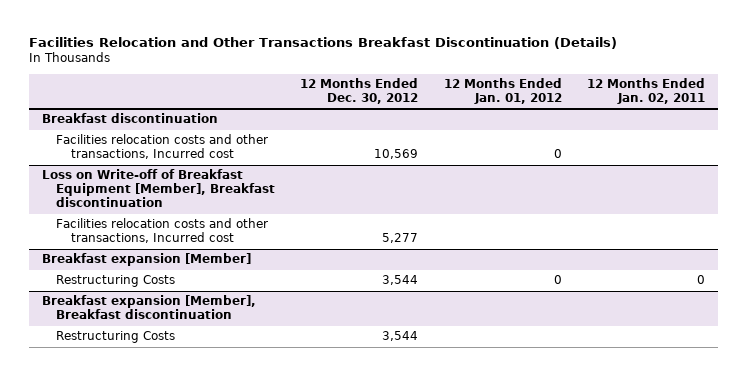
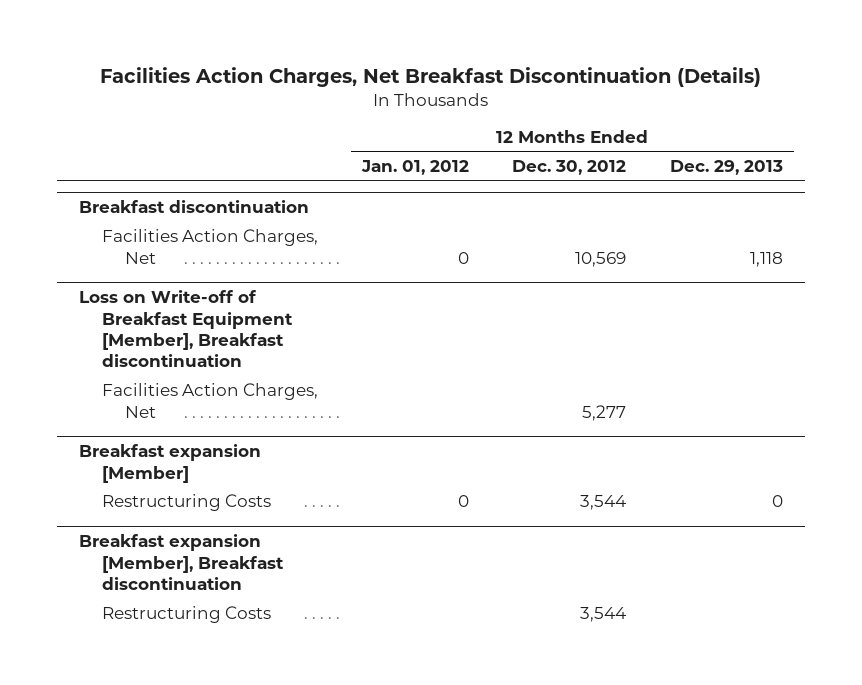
[29,36,618,49] Facilities Relocation and Other Transactions Breakfast Discontinuation (Details) -> [99,67,761,88] Facilities Action Charges, Net Breakfast Discontinuation (Details)
[586,78,705,105] 12 Months Ended Jan. 02, 2011 -> none
none -> [669,160,783,176] Dec. 29, 2013
[56,134,269,160] Facilities relocation costs and other transactions, Incurred cost -> [101,229,318,264] Facilities Action Charges, Net
[56,218,269,244] Facilities relocation costs and other transactions, Incurred cost -> [101,383,318,418] Facilities Action Charges, Net

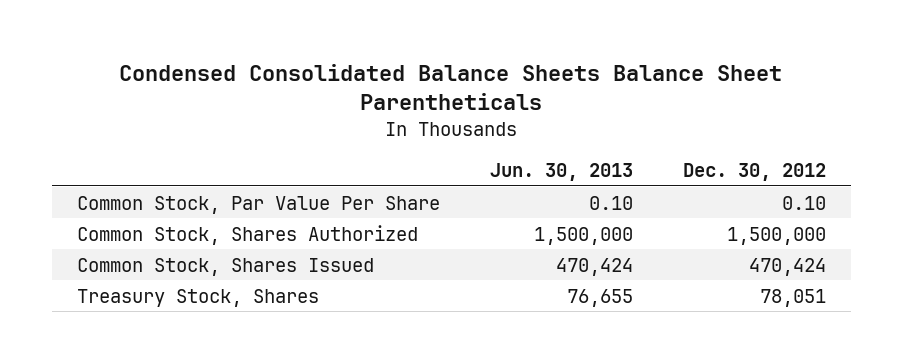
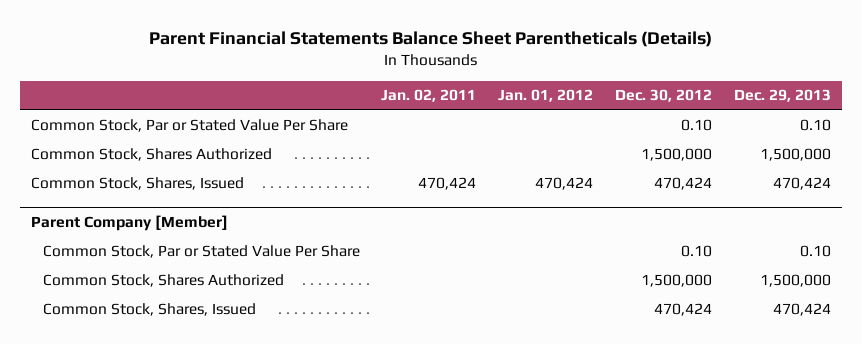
[119,63,783,111] Condensed Consolidated Balance Sheets Balance Sheet Parentheticals -> [148,31,712,48] Parent Financial Statements Balance Sheet Parentheticals (Details)
[489,162,633,181] Jun. 30, 2013 -> none
none -> [381,89,477,103] Jan. 02, 2011
none -> [498,89,594,103] Jan. 01, 2012
none -> [733,89,831,103] Dec. 29, 2013
[76,195,440,214] Common Stock, Par Value Per Share -> [30,119,348,133] Common Stock, Par or Stated Value Per Share
[76,288,319,307] Treasury Stock, Shares -> none
[76,257,374,276] Common Stock, Shares Issued -> [30,177,244,191] Common Stock, Shares, Issued
none -> [30,215,228,232] Parent Company [Member]
none -> [42,245,360,259] Common Stock, Par or Stated Value Per Share
none -> [42,274,284,288] Common Stock, Shares Authorized
none -> [42,303,256,317] Common Stock, Shares, Issued

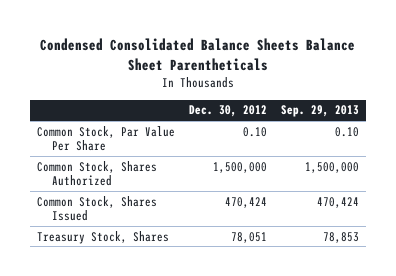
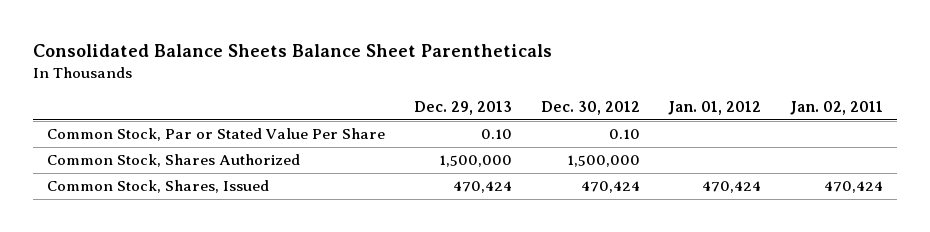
[40,38,356,71] Condensed Consolidated Balance Sheets Balance Sheet Parentheticals -> [33,44,553,58] Consolidated Balance Sheets Balance Sheet Parentheticals
[280,105,359,118] Sep. 29, 2013 -> none
none -> [414,101,513,116] Dec. 29, 2013
none -> [668,101,762,116] Jan. 01, 2012
none -> [789,101,883,116] Jan. 02, 2011
[37,125,176,152] Common Stock, Par Value Per Share -> [47,128,386,142] Common Stock, Par or Stated Value Per Share
[37,230,170,244] Treasury Stock, Shares -> none
[37,195,158,222] Common Stock, Shares Issued -> [47,180,270,194] Common Stock, Shares, Issued

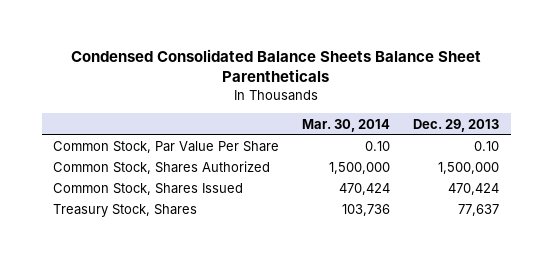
[33,44,553,58] Consolidated Balance Sheets Balance Sheet Parentheticals -> [71,49,482,83] Condensed Consolidated Balance Sheets Balance Sheet Parentheticals
[540,101,640,116] Dec. 30, 2012 -> none
[668,101,762,116] Jan. 01, 2012 -> none
[789,101,883,116] Jan. 02, 2011 -> none
none -> [302,118,391,132] Mar. 30, 2014
[47,128,386,142] Common Stock, Par or Stated Value Per Share -> [53,141,280,154] Common Stock, Par Value Per Share
[47,180,270,194] Common Stock, Shares, Issued -> [53,183,244,196] Common Stock, Shares Issued
none -> [53,204,198,218] Treasury Stock, Shares

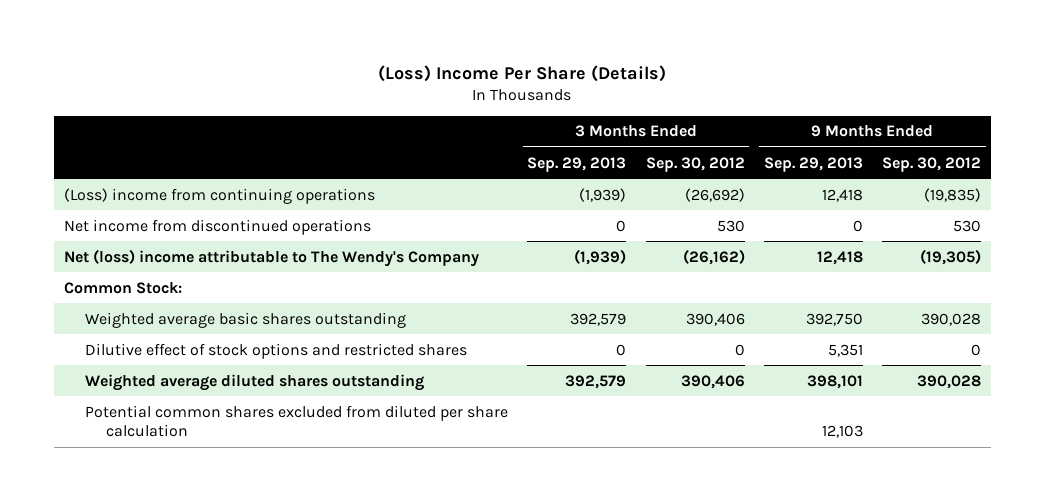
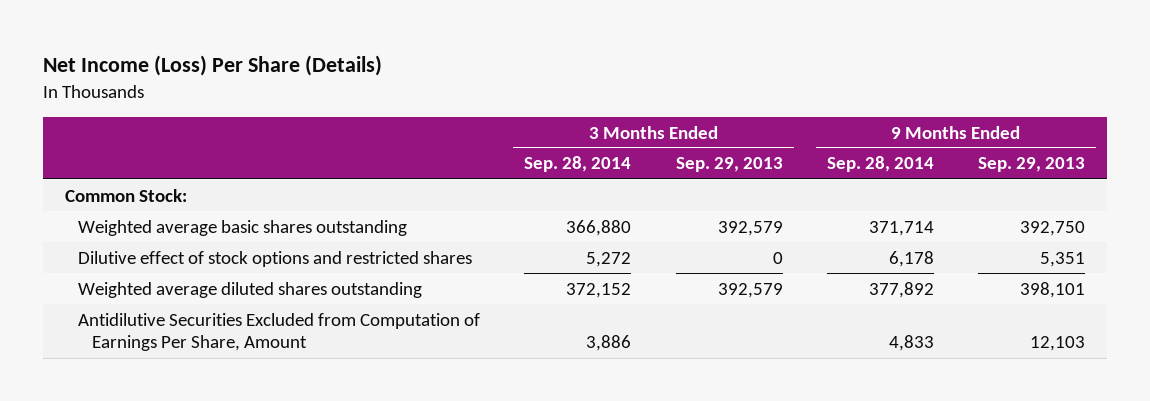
[378,64,667,82] (Loss) Income Per Share (Details) -> [42,55,382,77] Net Income (Loss) Per Share (Details)
[645,156,745,172] Sep. 30, 2012 -> none
[882,156,982,172] Sep. 30, 2012 -> none
none -> [524,156,632,173] Sep. 28, 2014
none -> [826,156,934,173] Sep. 28, 2014
[63,187,375,204] (Loss) income from continuing operations -> none
[63,218,371,235] Net income from discontinued operations -> none
[63,248,479,267] Net (loss) income attributable to The Wendy's Company -> none
[85,404,509,438] Potential common shares excluded from diluted per share calculation -> [78,312,481,352] Antidilutive Securities Excluded from Computation of Earnings Per Share, Amount

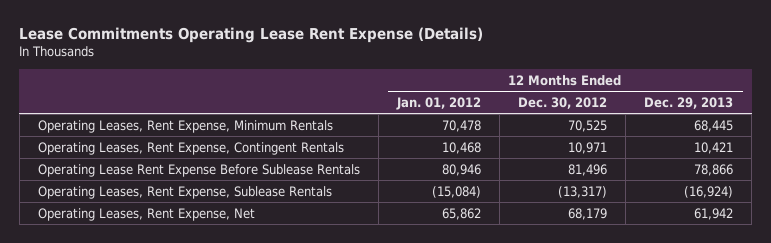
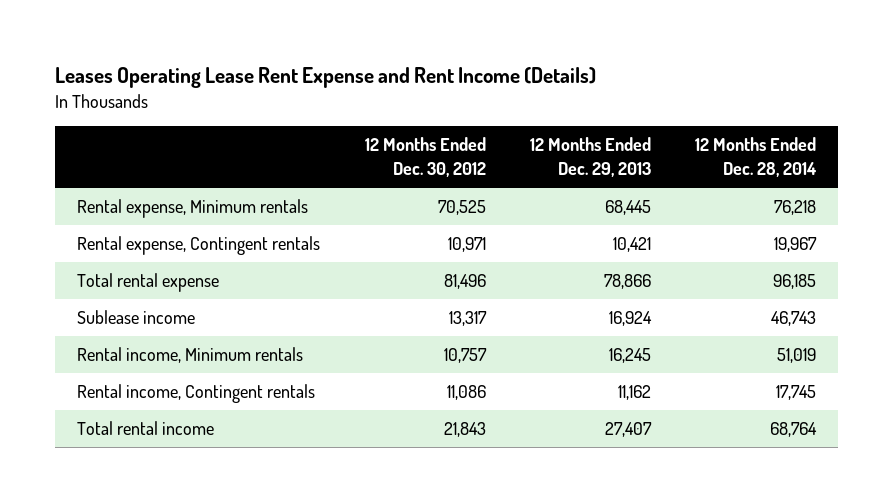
[19,27,484,44] Lease Commitments Operating Lease Rent Expense (Details) -> [55,67,597,89] Leases Operating Lease Rent Expense and Rent Income (Details)
[395,97,481,111] Jan. 01, 2012 -> none
none -> [695,137,818,178] 12 Months Ended Dec. 28, 2014
[37,185,332,199] Operating Leases, Rent Expense, Sublease Rentals -> none
[37,207,255,221] Operating Leases, Rent Expense, Net -> none
[37,119,333,133] Operating Leases, Rent Expense, Minimum Rentals -> [77,199,309,219] Rental expense, Minimum rentals
[37,141,344,155] Operating Leases, Rent Expense, Contingent Rentals -> [77,236,321,256] Rental expense, Contingent rentals
[37,163,360,177] Operating Lease Rent Expense Before Sublease Rentals -> [77,273,220,293] Total rental expense
none -> [77,310,196,325] Sublease income
none -> [77,347,304,364] Rental income, Minimum rentals
none -> [77,384,316,404] Rental income, Contingent rentals
none -> [77,421,215,436] Total rental income

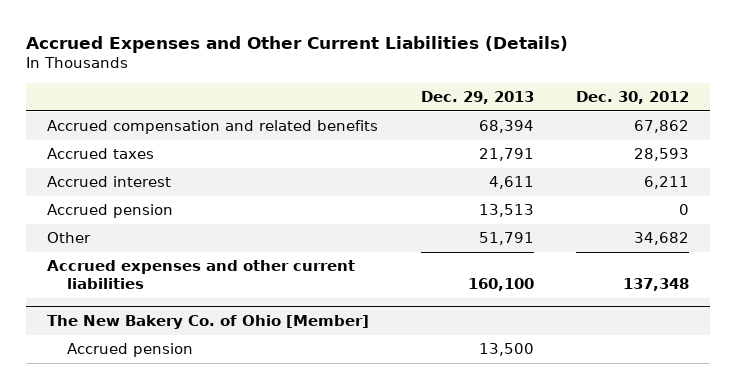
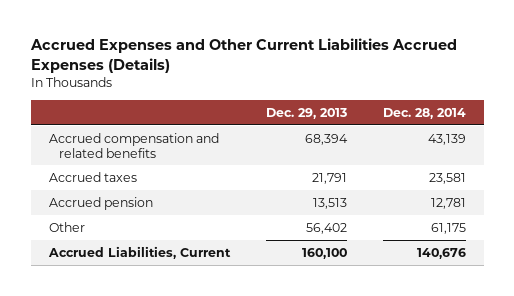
[26,35,569,53] Accrued Expenses and Other Current Liabilities (Details) -> [29,38,457,74] Accrued Expenses and Other Current Liabilities Accrued Expenses (Details)
[575,91,689,105] Dec. 30, 2012 -> none
none -> [382,107,466,119] Dec. 28, 2014
[47,176,172,188] Accrued interest -> none
[47,315,370,330] The New Bakery Co. of Ohio [Member] -> none
[66,343,193,358] Accrued pension -> none
[478,232,534,246] 51,791 -> [305,222,347,234] 56,402
[47,260,356,290] Accrued expenses and other current liabilities -> [47,245,231,259] Accrued Liabilities, Current

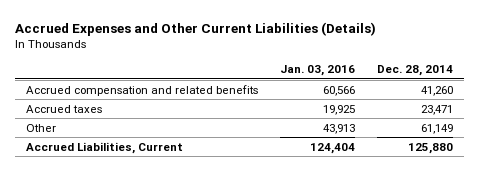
[29,38,457,74] Accrued Expenses and Other Current Liabilities Accrued Expenses (Details) -> [14,21,376,36] Accrued Expenses and Other Current Liabilities (Details)
[265,107,347,119] Dec. 29, 2013 -> none
none -> [279,65,355,77] Jan. 03, 2016
[48,196,153,210] Accrued pension -> none
[427,133,466,145] 43,139 -> [420,85,453,96] 41,260
[428,172,466,184] 23,581 -> [420,104,453,115] 23,471
[430,222,466,234] 61,175 -> [420,123,453,134] 61,149
[416,247,466,259] 140,676 -> [407,142,453,154] 125,880

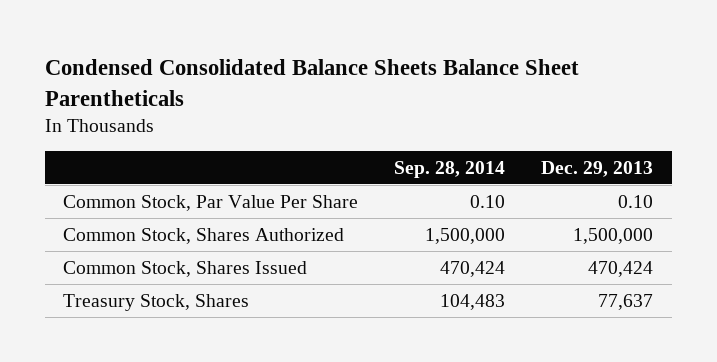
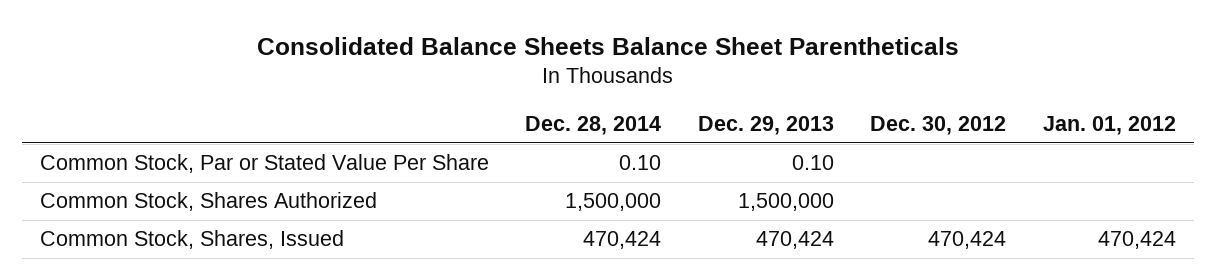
[45,59,580,106] Condensed Consolidated Balance Sheets Balance Sheet Parentheticals -> [256,36,959,55] Consolidated Balance Sheets Balance Sheet Parentheticals
[394,160,506,178] Sep. 28, 2014 -> none
none -> [525,116,662,136] Dec. 28, 2014
none -> [870,116,1007,136] Dec. 30, 2012
none -> [1042,116,1176,136] Jan. 01, 2012
[63,194,359,211] Common Stock, Par Value Per Share -> [39,154,489,174] Common Stock, Par or Stated Value Per Share
[63,293,250,311] Treasury Stock, Shares -> none
[63,260,308,277] Common Stock, Shares Issued -> [39,230,344,250] Common Stock, Shares, Issued

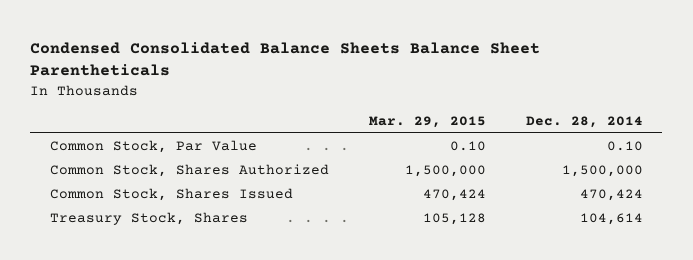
[256,36,959,55] Consolidated Balance Sheets Balance Sheet Parentheticals -> [30,41,541,77] Condensed Consolidated Balance Sheets Balance Sheet Parentheticals
[697,116,834,136] Dec. 29, 2013 -> none
[870,116,1007,136] Dec. 30, 2012 -> none
[1042,116,1176,136] Jan. 01, 2012 -> none
none -> [368,116,486,129] Mar. 29, 2015
[39,154,489,174] Common Stock, Par or Stated Value Per Share -> [50,140,258,154] Common Stock, Par Value
[39,230,344,250] Common Stock, Shares, Issued -> [50,188,294,202] Common Stock, Shares Issued
none -> [50,212,249,226] Treasury Stock, Shares

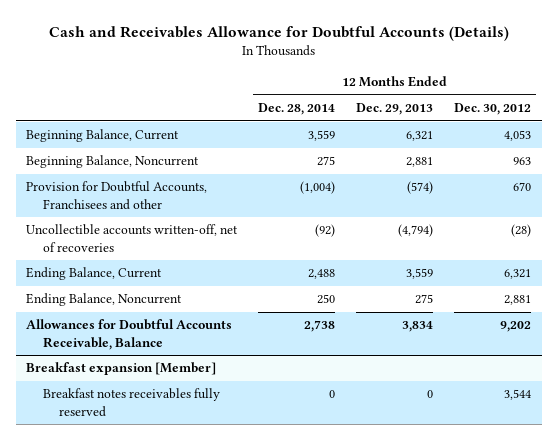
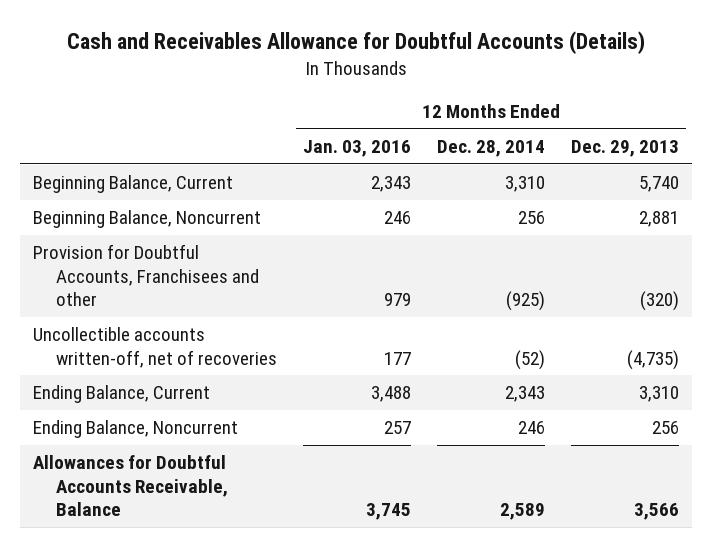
[454,103,532,116] Dec. 30, 2012 -> none
none -> [302,139,411,157] Jan. 03, 2016
[26,362,217,376] Breakfast expansion [Member] -> none
[42,388,220,417] Breakfast notes receivables fully reserved -> none
[308,130,336,142] 3,559 -> [505,176,546,193] 3,310
[406,131,434,142] 6,321 -> [639,176,680,193] 5,740
[317,156,336,167] 275 -> [518,211,546,225] 256
[300,181,336,195] (1,004) -> [506,291,546,312] (925)
[407,181,434,195] (574) -> [640,291,680,312] (320)
[315,224,336,238] (92) -> [515,349,546,370] (52)
[398,224,434,238] (4,794) -> [627,349,680,370] (4,735)
[308,269,336,280] 2,488 -> [505,386,546,403] 2,343
[406,268,434,280] 3,559 -> [639,386,680,403] 3,310
[317,294,336,305] 250 -> [518,421,546,435] 246
[415,294,434,305] 275 -> [652,421,680,435] 256
[304,320,336,333] 2,738 -> [500,503,546,521] 2,589
[402,321,434,333] 3,834 -> [634,503,680,521] 3,566

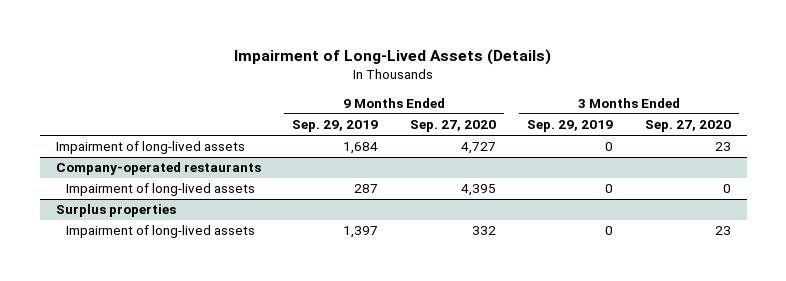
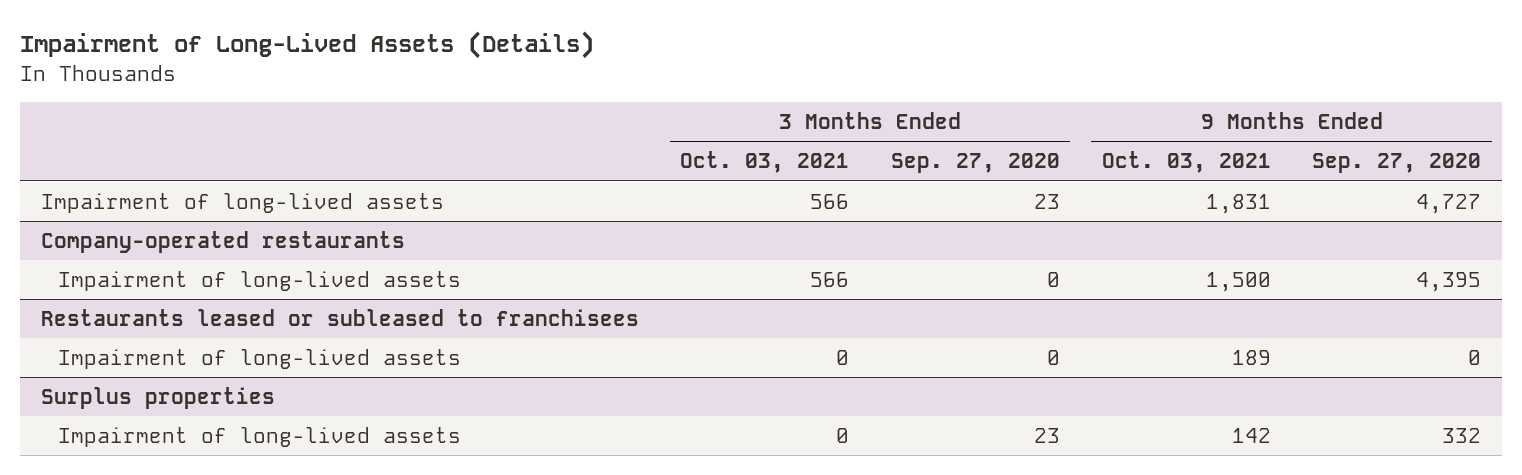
[292,120,379,133] Sep. 29, 2019 -> none
[527,120,614,133] Sep. 29, 2019 -> none
none -> [680,151,850,174] Oct. 03, 2021
none -> [1101,151,1271,174] Oct. 03, 2021
none -> [40,309,639,327] Restaurants leased or subleased to franchisees
none -> [57,349,461,370] Impairment of long-lived assets

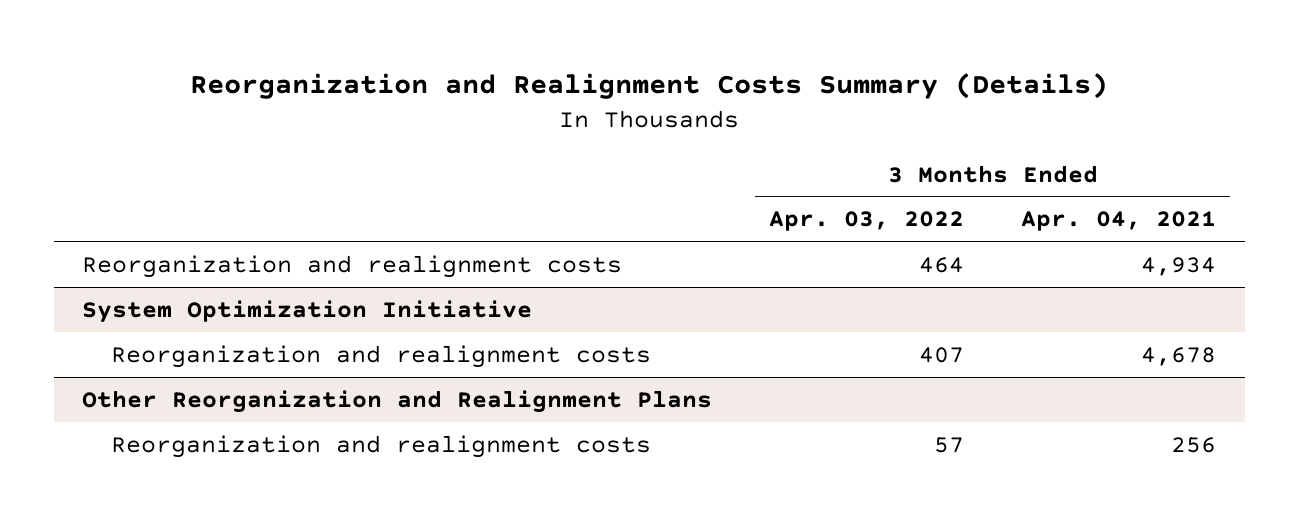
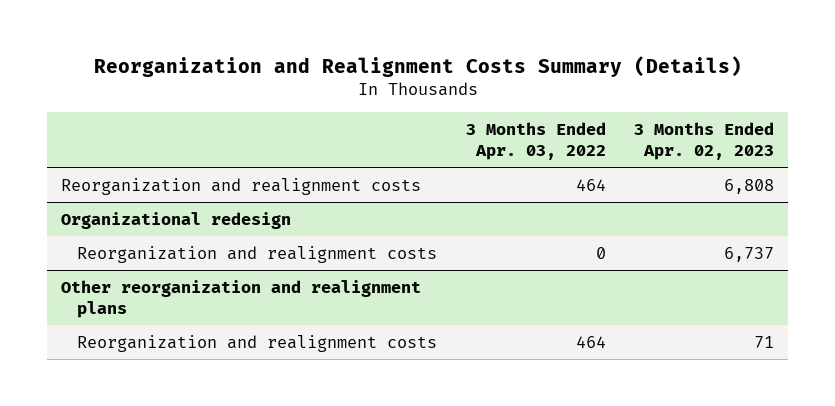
[1021,211,1217,232] Apr. 04, 2021 -> none
none -> [634,121,775,160] 3 Months Ended Apr. 02, 2023
[82,299,533,323] System Optimization Initiative -> none
none -> [61,211,292,229] Organizational redesign
[919,346,965,363] 407 -> [595,246,606,259] 0
[82,389,713,413] Other Reorganization and Realignment Plans -> [61,279,422,319] Other reorganization and realignment plans
[934,436,965,453] 57 -> [575,335,606,348] 464

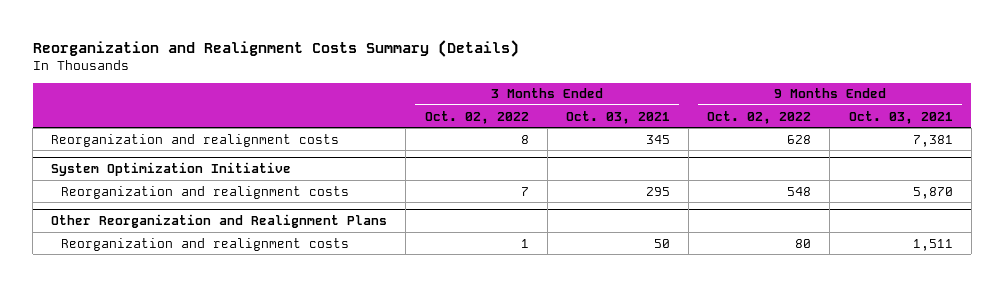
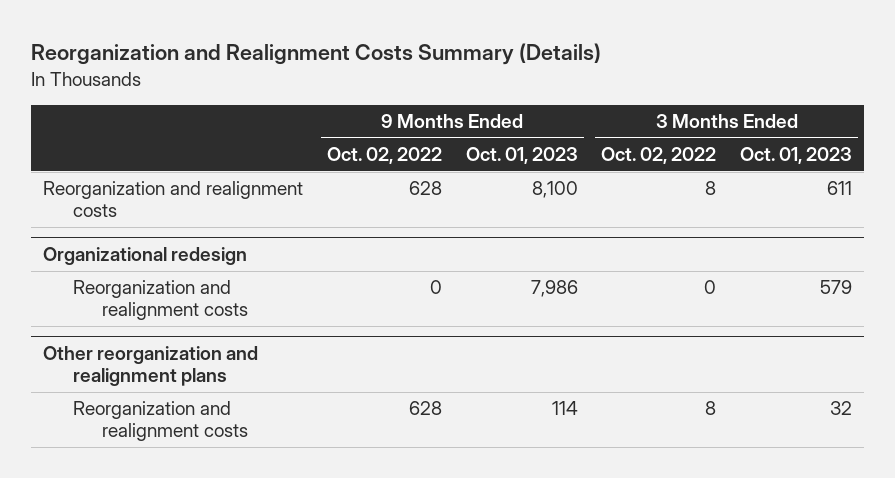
[565,110,670,124] Oct. 03, 2021 -> none
[848,110,953,124] Oct. 03, 2021 -> none
none -> [465,147,578,165] Oct. 01, 2023
none -> [740,147,853,165] Oct. 01, 2023
[51,162,292,177] System Optimization Initiative -> none
none -> [43,247,248,266] Organizational redesign
[520,186,529,196] 7 -> [704,280,717,295] 0
[787,186,812,196] 548 -> [429,280,442,295] 0
[51,214,388,229] Other Reorganization and Realignment Plans -> [43,346,259,387] Other reorganization and realignment plans
[520,238,529,248] 1 -> [705,401,717,416] 8
[795,238,812,248] 80 -> [408,401,442,416] 628

